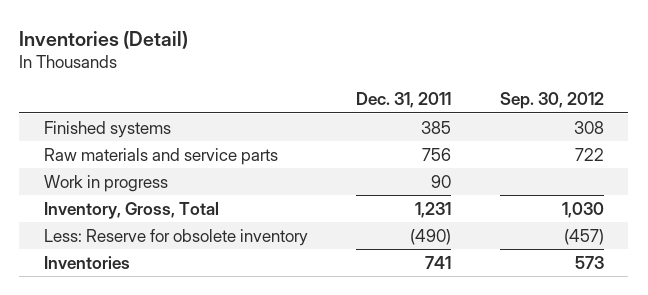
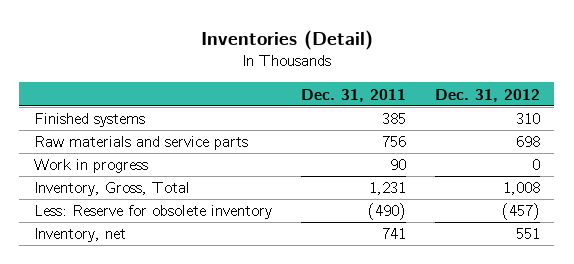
[499,91,604,109] Sep. 30, 2012 -> none
none -> [434,88,540,102] Dec. 31, 2012
[43,255,130,269] Inventories -> [33,228,126,243] Inventory, net

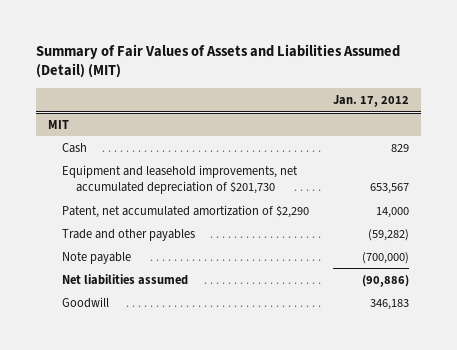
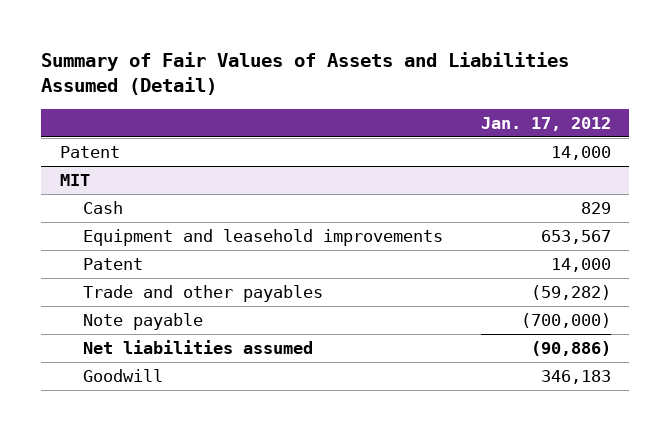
[35,43,400,79] Summary of Fair Values of Assets and Liabilities Assumed (Detail) (MIT) -> [41,51,570,96] Summary of Fair Values of Assets and Liabilities Assumed (Detail)
none -> [60,145,121,158] Patent
[61,164,298,194] Equipment and leasehold improvements, net accumulated depreciation of $201,730 -> [83,228,444,246] Equipment and leasehold improvements
[61,204,309,218] Patent, net accumulated amortization of $2,290 -> [83,257,144,270] Patent

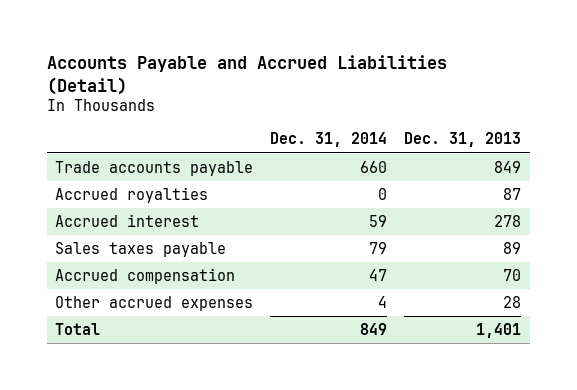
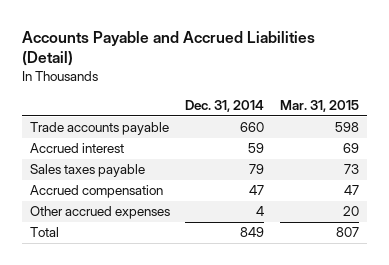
[404,132,522,148] Dec. 31, 2013 -> none
none -> [279,100,359,113] Mar. 31, 2015
[55,186,209,203] Accrued royalties -> none

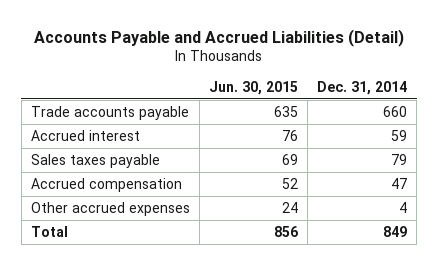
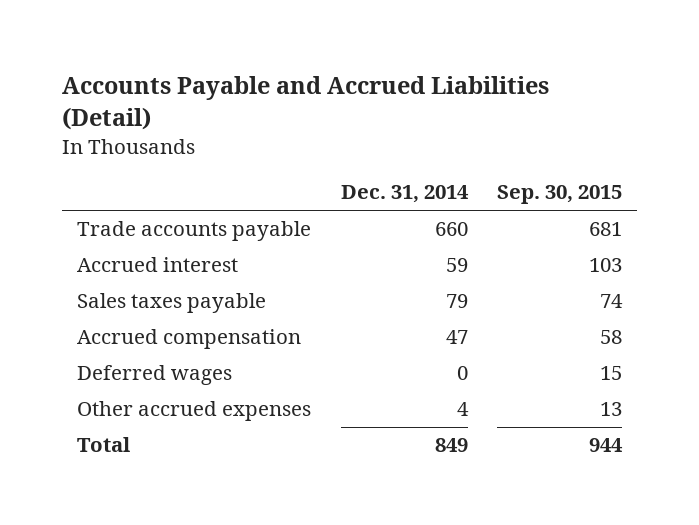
[209,80,299,95] Jun. 30, 2015 -> none
none -> [497,185,623,205] Sep. 30, 2015
none -> [77,365,233,386] Deferred wages

